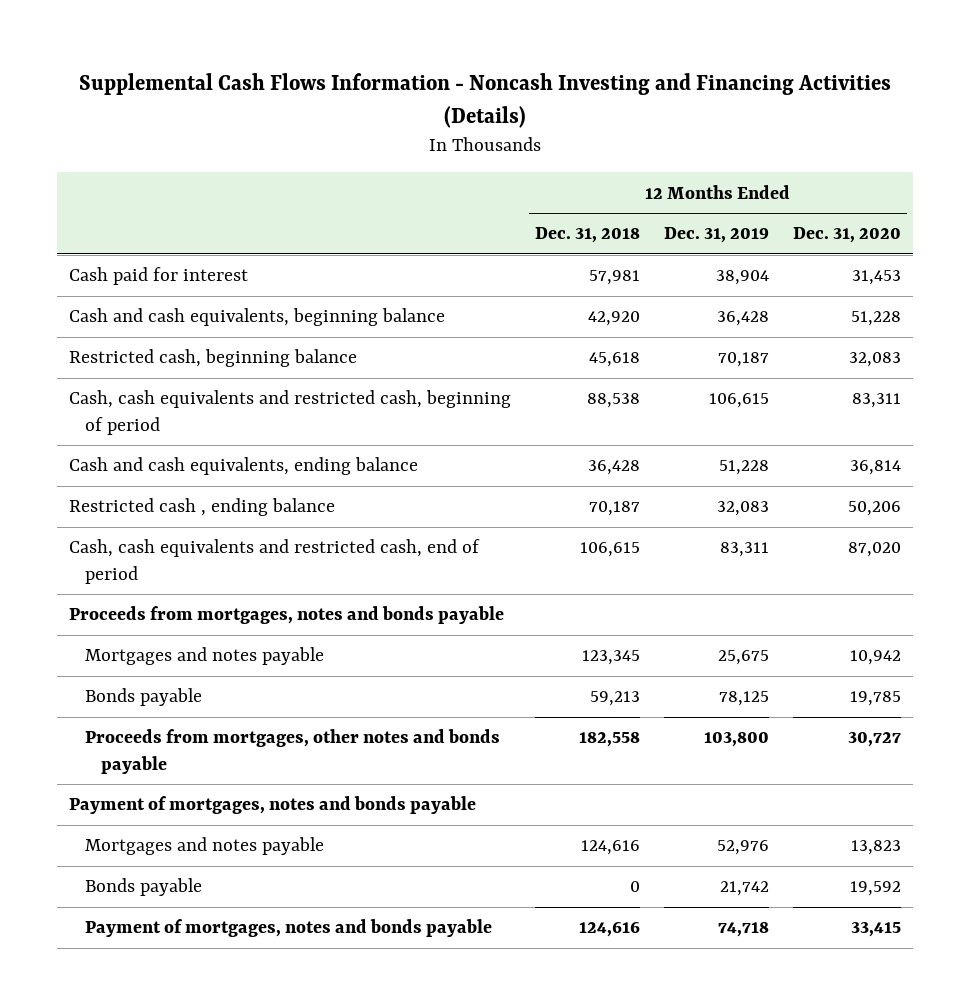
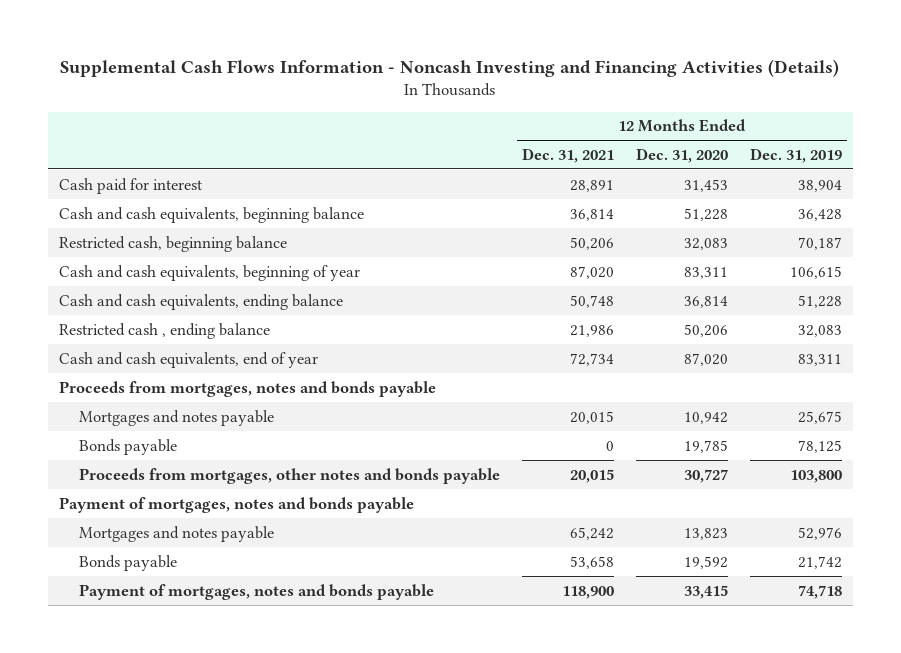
[535,227,641,244] Dec. 31, 2018 -> none
none -> [522,147,615,163] Dec. 31, 2021
[69,390,512,436] Cash, cash equivalents and restricted cash, beginning of period -> [59,264,361,281] Cash and cash equivalents, beginning of year
[69,539,481,585] Cash, cash equivalents and restricted cash, end of period -> [59,351,319,368] Cash and cash equivalents, end of year

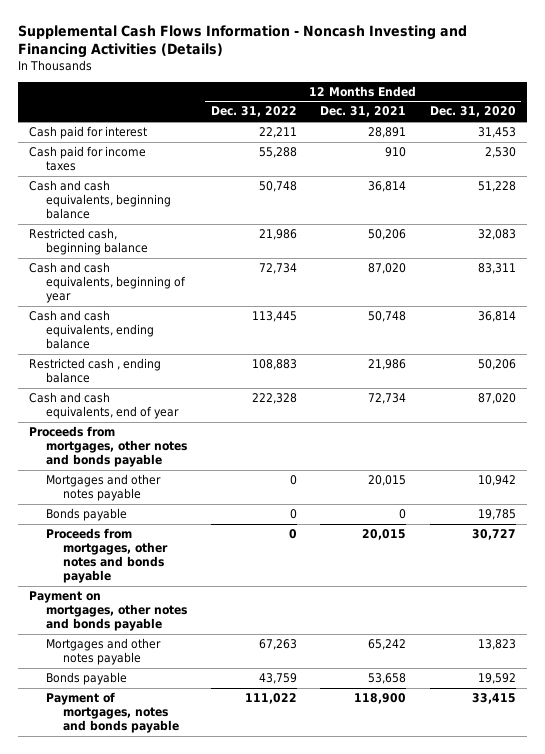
[749,147,842,163] Dec. 31, 2019 -> none
none -> [210,106,297,118] Dec. 31, 2022
none -> [29,146,147,172] Cash paid for income taxes
[59,380,437,397] Proceeds from mortgages, notes and bonds payable -> [29,426,188,468] Proceeds from mortgages, other notes and bonds payable
[79,409,275,426] Mortgages and notes payable -> [46,474,162,502] Mortgages and other notes payable
[59,496,415,513] Payment of mortgages, notes and bonds payable -> [29,591,188,632] Payment on mortgages, other notes and bonds payable
[79,525,275,542] Mortgages and notes payable -> [46,638,162,666] Mortgages and other notes payable

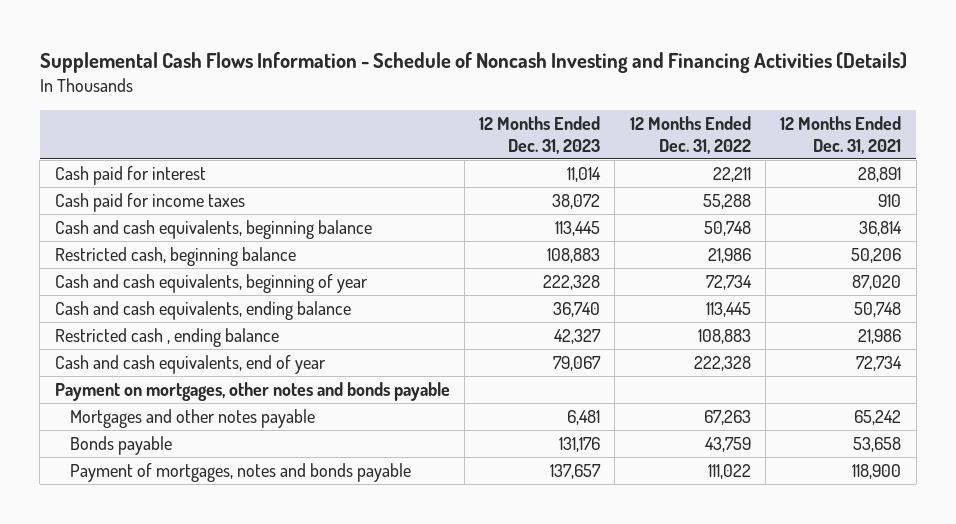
[17,24,467,58] Supplemental Cash Flows Information - Noncash Investing and Financing Activities (Details) -> [39,51,907,73] Supplemental Cash Flows Information - Schedule of Noncash Investing and Financing Activities (Details)
[429,106,516,118] Dec. 31, 2020 -> none
none -> [479,116,601,154] 12 Months Ended Dec. 31, 2023
[29,426,188,468] Proceeds from mortgages, other notes and bonds payable -> none
[46,474,162,502] Mortgages and other notes payable -> none
[46,508,128,522] Bonds payable -> none
[46,528,169,584] Proceeds from mortgages, other notes and bonds payable -> none

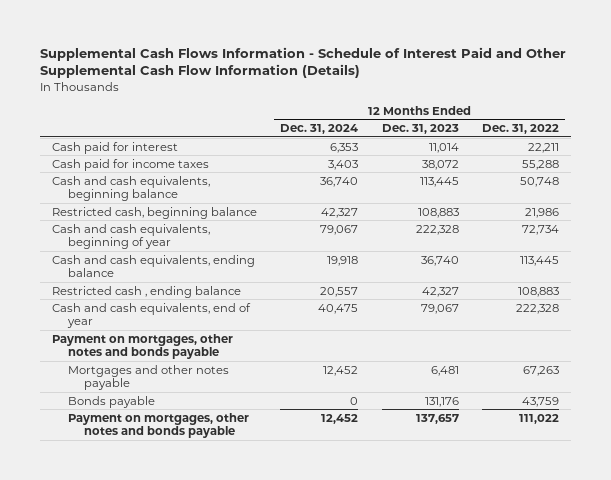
[39,51,907,73] Supplemental Cash Flows Information - Schedule of Noncash Investing and Financing Activities (Details) -> [39,46,566,79] Supplemental Cash Flows Information - Schedule of Interest Paid and Other Supplemental Cash Flow Information (Details)
[780,116,902,154] 12 Months Ended Dec. 31, 2021 -> none
none -> [280,124,359,135] Dec. 31, 2024
[70,462,412,482] Payment of mortgages, notes and bonds payable -> [67,412,249,439] Payment on mortgages, other notes and bonds payable

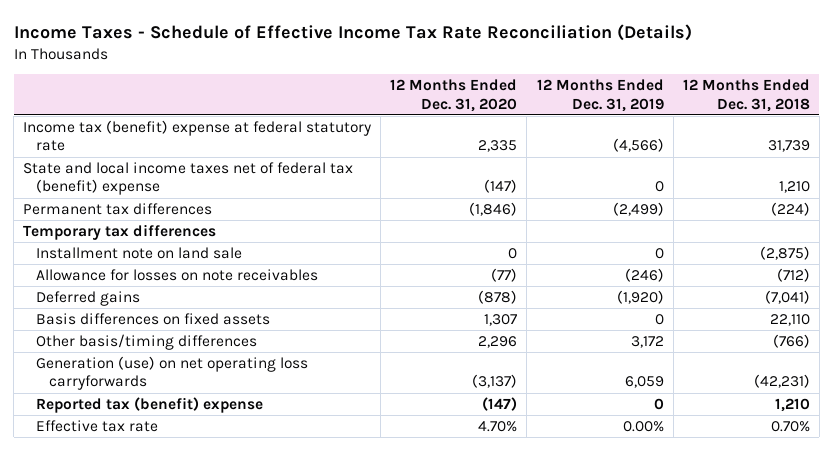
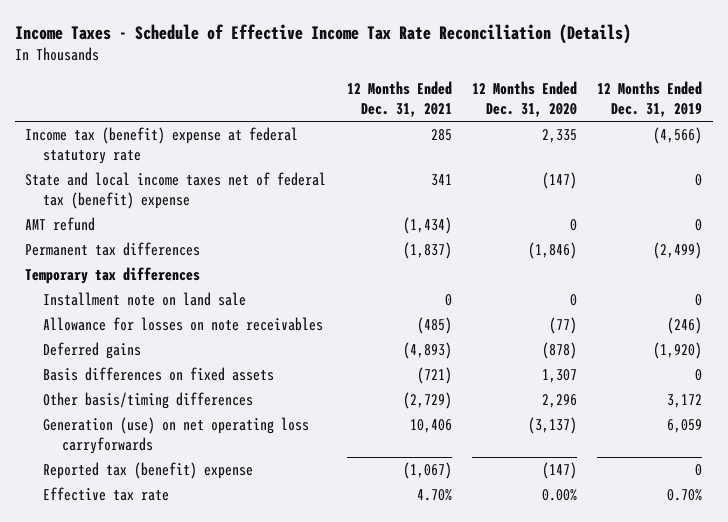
[682,79,810,112] 12 Months Ended Dec. 31, 2018 -> none
none -> [346,81,452,118] 12 Months Ended Dec. 31, 2021
none -> [25,216,96,231] AMT refund
[478,421,518,433] 4.70% -> [541,488,577,501] 0.00%
[622,421,664,433] 0.00% -> [667,488,703,501] 0.70%

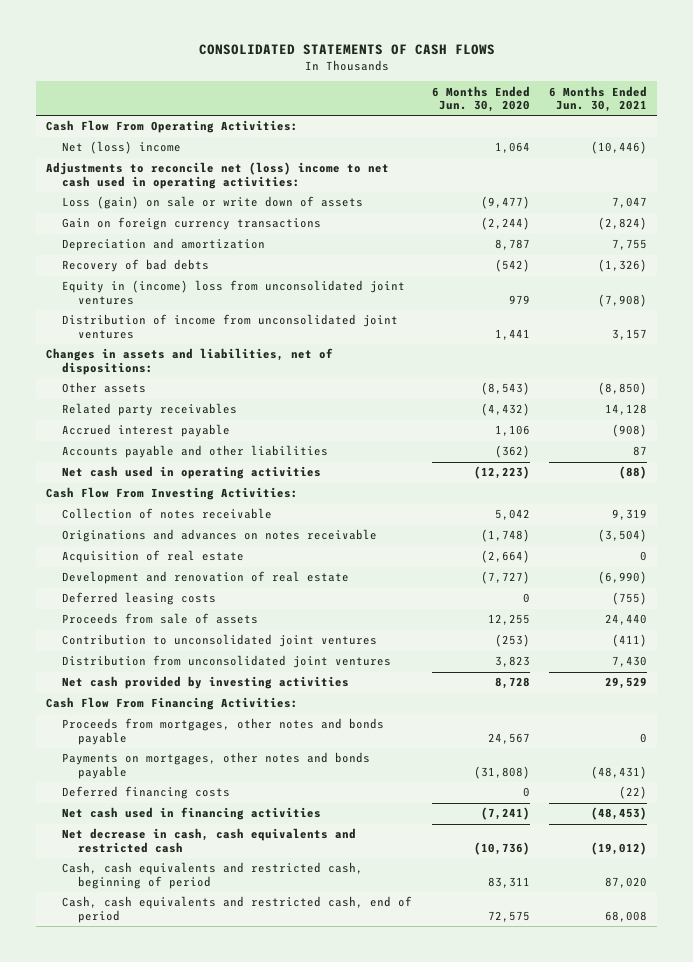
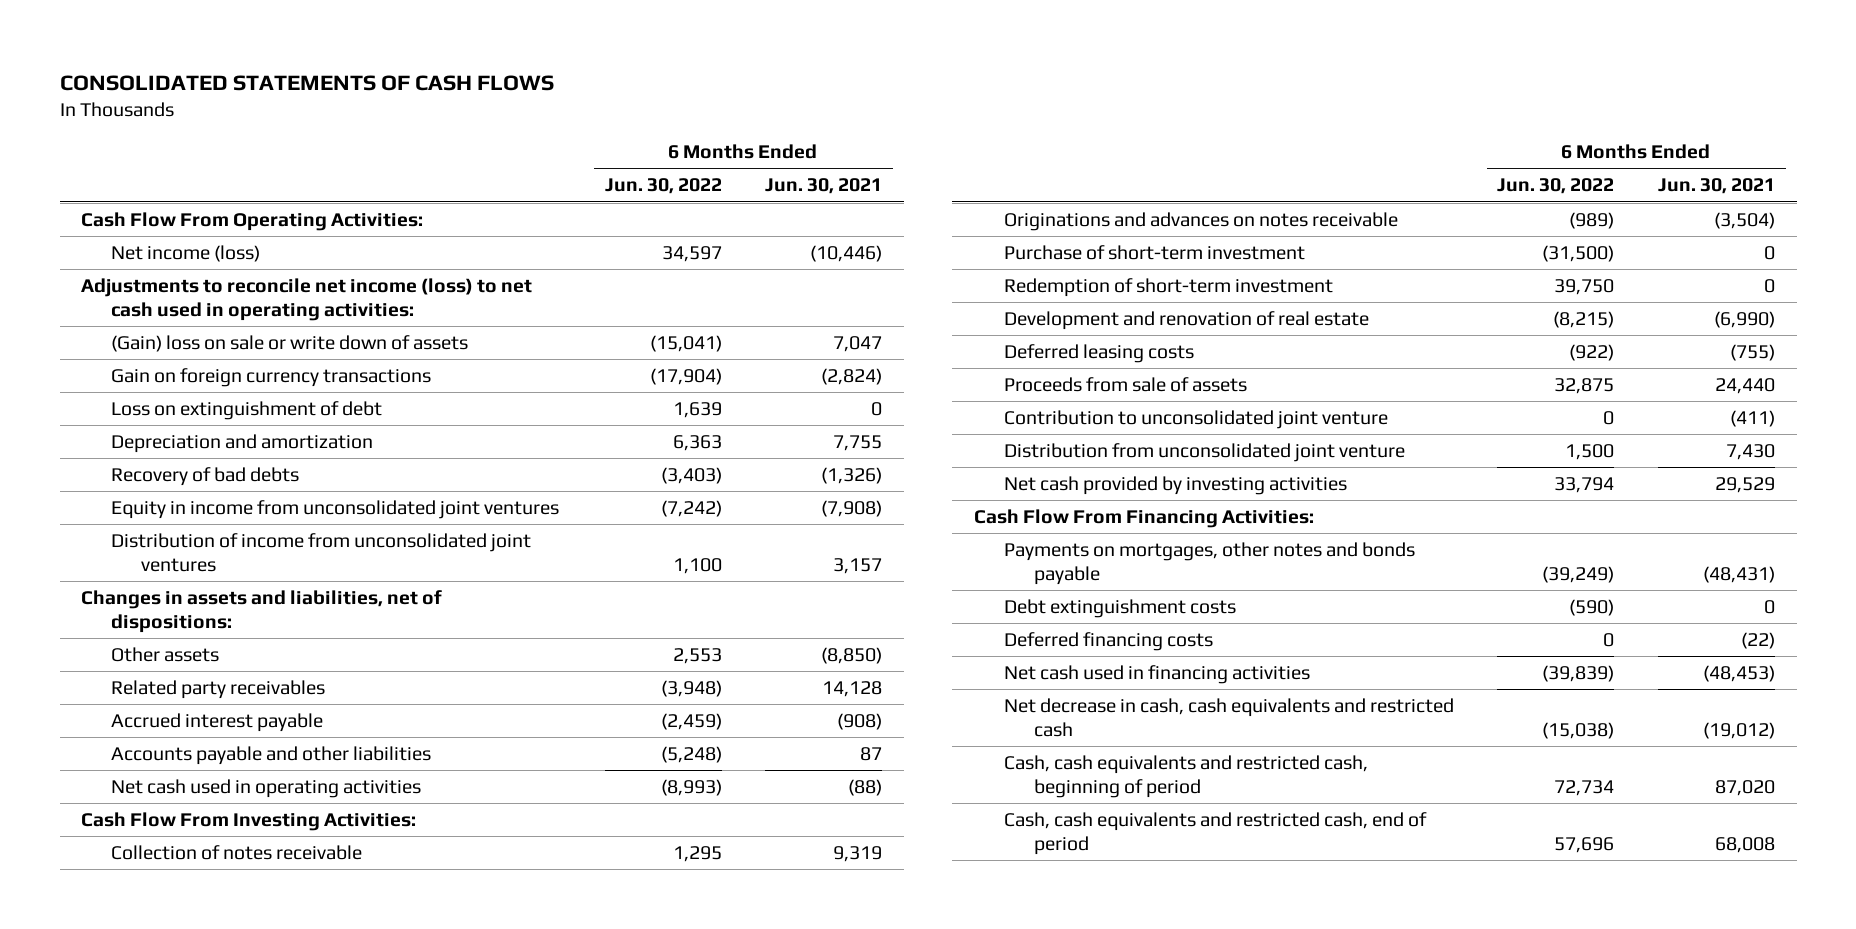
[431,85,530,113] 6 Months Ended Jun. 30, 2020 -> none
none -> [604,178,722,195] Jun. 30, 2022
[62,141,182,155] Net (loss) income -> [111,244,261,262] Net income (loss)
[45,162,389,189] Adjustments to reconcile net (loss) income to net cash used in operating activities: -> [81,277,533,321] Adjustments to reconcile net income (loss) to net cash used in operating activities:
[62,196,364,210] Loss (gain) on sale or write down of assets -> [111,334,469,352] (Gain) loss on sale or write down of assets
none -> [111,400,383,420] Loss on extinguishment of debt
[62,280,406,305] Equity in (income) loss from unconsolidated joint ventures -> [111,499,560,519] Equity in income from unconsolidated joint ventures
[62,550,245,564] Acquisition of real estate -> none
none -> [1003,244,1305,260] Purchase of short-term investment
none -> [1003,277,1333,297] Redemption of short-term investment
[62,634,378,648] Contribution to unconsolidated joint ventures -> [1003,409,1388,429] Contribution to unconsolidated joint venture
[62,655,392,669] Distribution from unconsolidated joint ventures -> [1003,442,1405,462] Distribution from unconsolidated joint venture
[62,718,385,745] Proceeds from mortgages, other notes and bonds payable -> none
none -> [1003,598,1236,618] Debt extinguishment costs

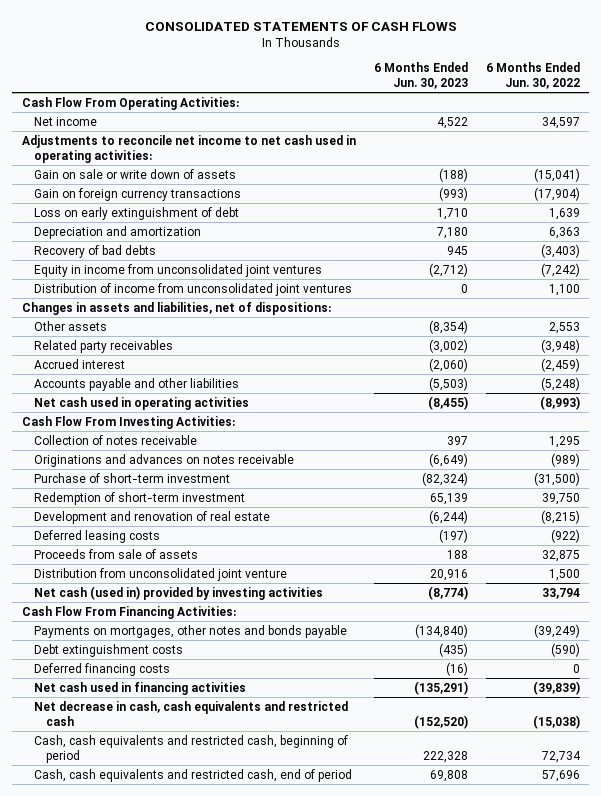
[765,178,883,195] Jun. 30, 2021 -> none
none -> [373,62,468,90] 6 Months Ended Jun. 30, 2023
[111,244,261,262] Net income (loss) -> [33,116,97,126] Net income
[81,277,533,321] Adjustments to reconcile net income (loss) to net cash used in operating activities: -> [21,134,356,163] Adjustments to reconcile net income to net cash used in operating activities:
[111,334,469,352] (Gain) loss on sale or write down of assets -> [33,168,236,179] Gain on sale or write down of assets
[111,400,383,420] Loss on extinguishment of debt -> [33,206,239,220] Loss on early extinguishment of debt
[111,712,324,732] Accrued interest payable -> [33,358,125,369] Accrued interest
[1003,409,1388,429] Contribution to unconsolidated joint venture -> none
[1003,475,1347,495] Net cash provided by investing activities -> [33,585,323,600] Net cash (used in) provided by investing activities

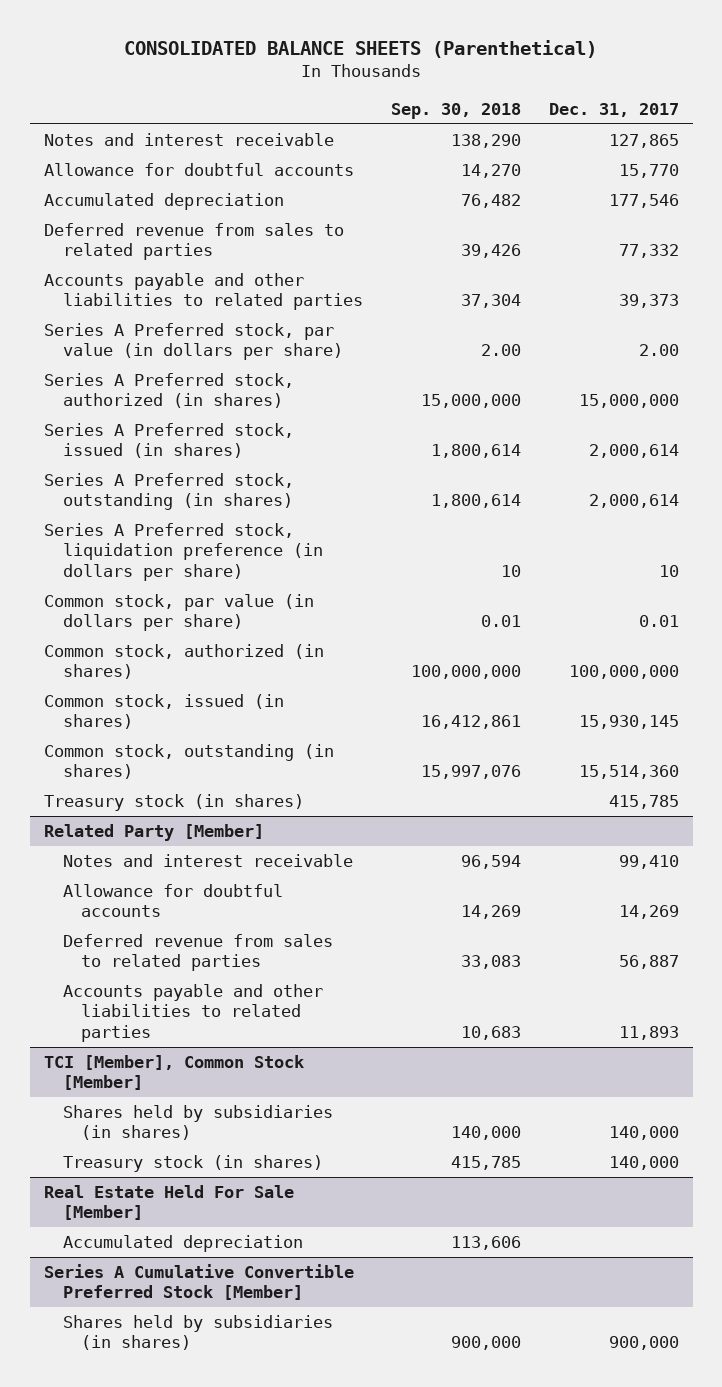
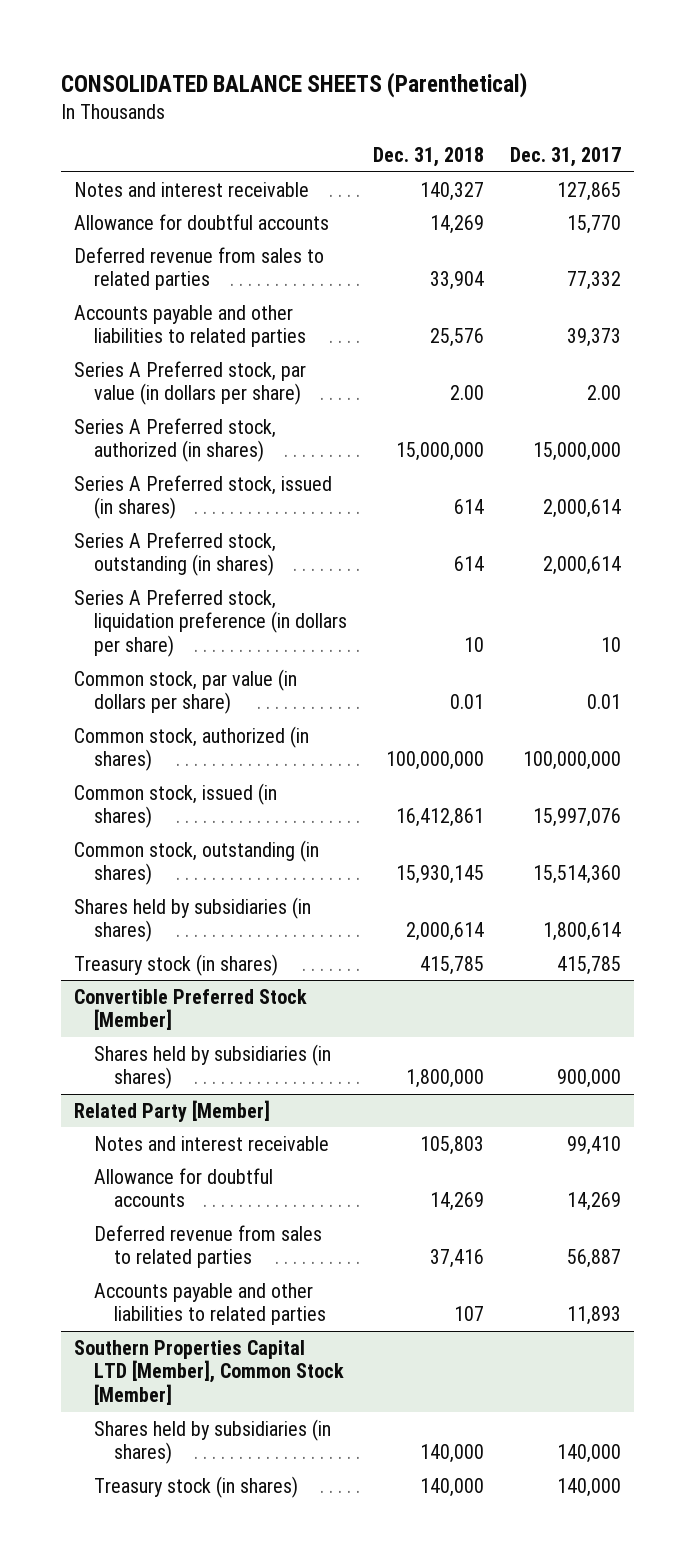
[390,102,521,119] Sep. 30, 2018 -> none
none -> [372,147,484,168] Dec. 31, 2018
[43,193,284,211] Accumulated depreciation -> none
[578,715,679,730] 15,930,145 -> [532,808,621,828] 15,997,076
none -> [74,896,312,943] Shares held by subsidiaries (in shares)
none -> [74,988,308,1031] Convertible Preferred Stock [Member]
none -> [94,1043,332,1090] Shares held by subsidiaries (in shares)
[43,1055,304,1091] TCI [Member], Common Stock [Member] -> none
none -> [74,1339,345,1406] Southern Properties Capital LTD [Member], Common Stock [Member]
[43,1185,294,1221] Real Estate Held For Sale [Member] -> none
[62,1235,303,1253] Accumulated depreciation -> none
[43,1264,354,1301] Series A Cumulative Convertible Preferred Stock [Member] -> none
[62,1315,333,1351] Shares held by subsidiaries (in shares) -> none

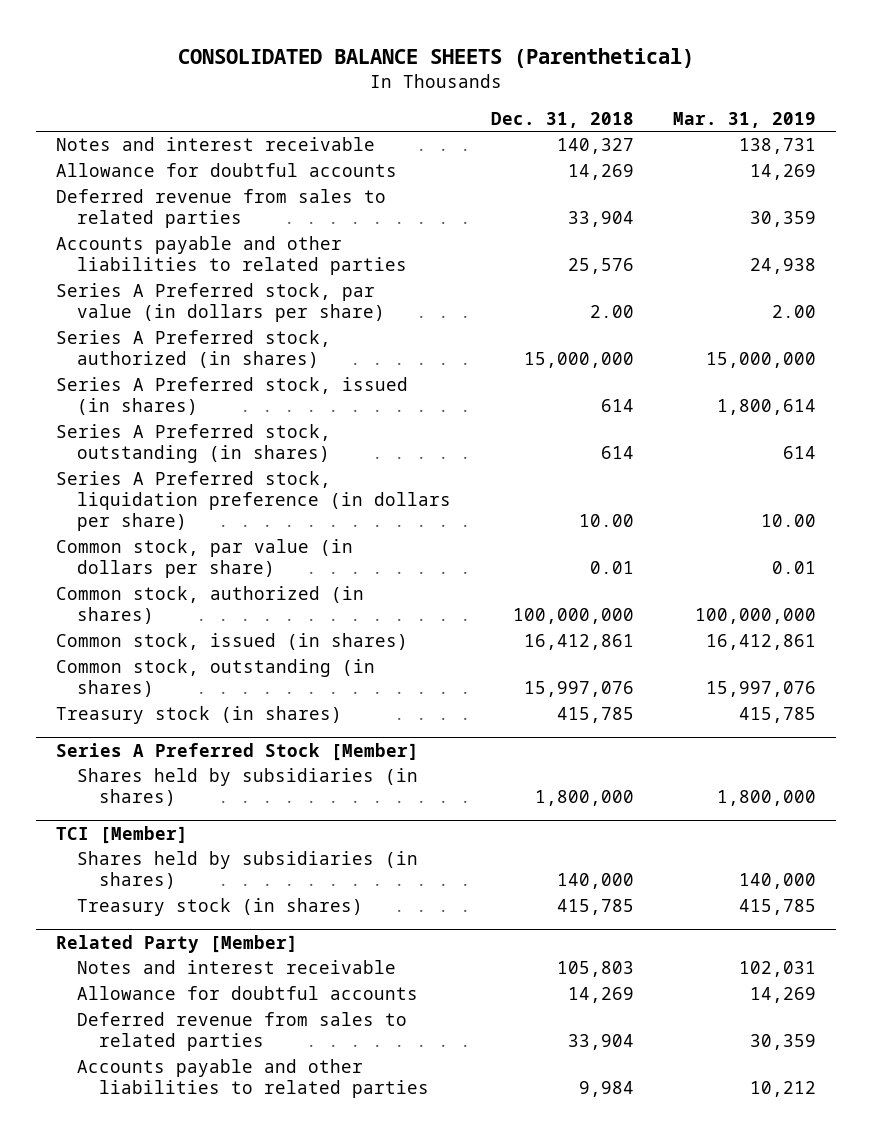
[509,147,621,168] Dec. 31, 2017 -> none
none -> [672,111,816,128] Mar. 31, 2019
[463,637,484,653] 10 -> [578,514,634,528] 10.00
[74,896,312,943] Shares held by subsidiaries (in shares) -> none
[395,865,484,885] 15,930,145 -> [523,681,634,698] 15,997,076
[74,988,308,1031] Convertible Preferred Stock [Member] -> [55,742,419,761] Series A Preferred Stock [Member]
none -> [55,825,188,844] TCI [Member]
none -> [77,851,419,890] Shares held by subsidiaries (in shares)
none -> [77,898,364,917] Treasury stock (in shares)
[74,1339,345,1406] Southern Properties Capital LTD [Member], Common Stock [Member] -> none
[94,1418,332,1465] Shares held by subsidiaries (in shares) -> none
[94,1475,299,1498] Treasury stock (in shares) -> none
[429,1249,484,1269] 37,416 -> [567,1034,634,1051] 33,904
[453,1306,484,1322] 107 -> [578,1081,634,1098] 9,984

